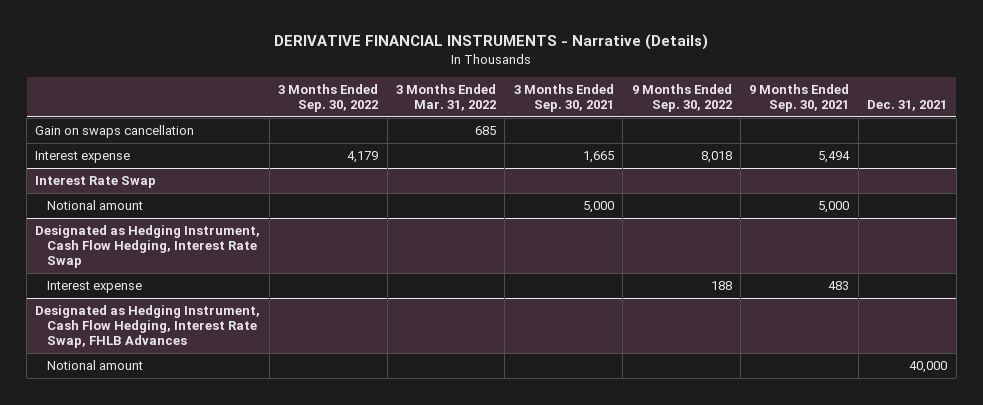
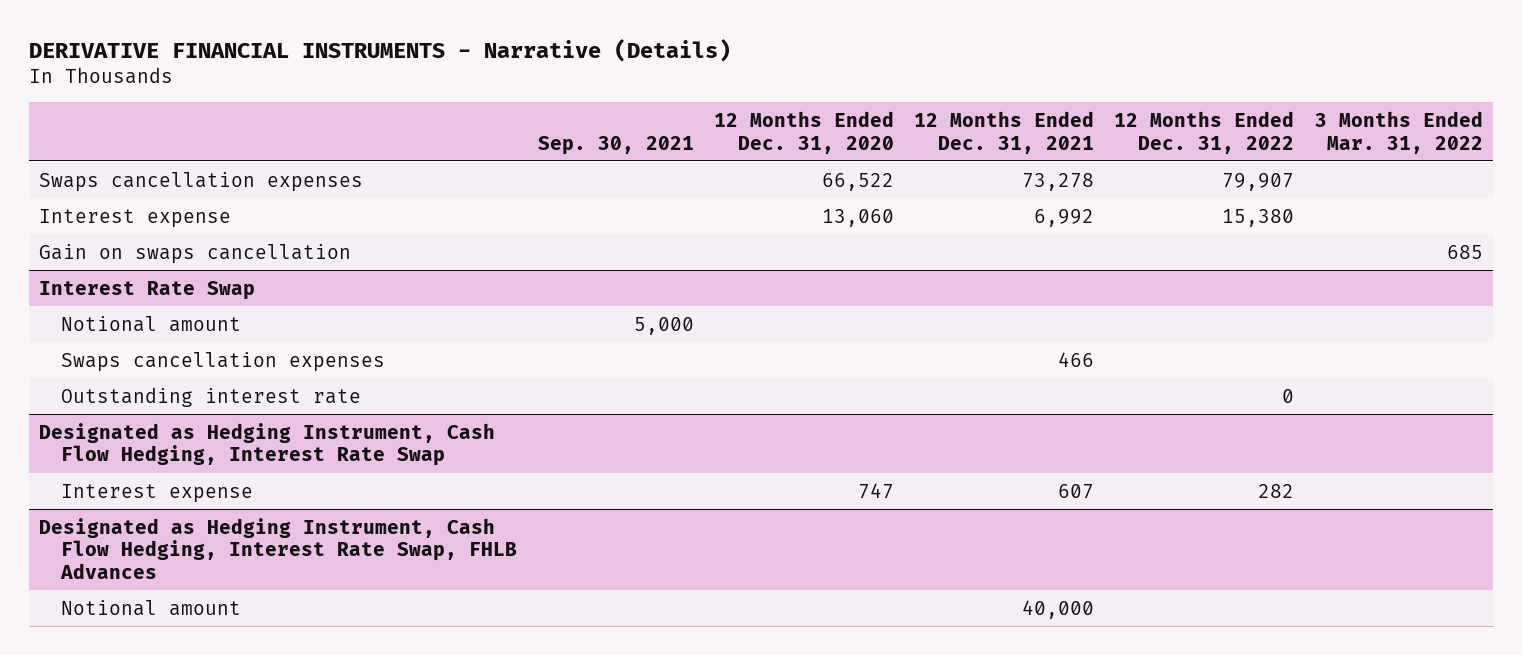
[278,83,379,112] 3 Months Ended Sep. 30, 2022 -> none
[513,83,614,112] 3 Months Ended Sep. 30, 2021 -> none
[631,83,732,112] 9 Months Ended Sep. 30, 2022 -> none
[749,83,850,112] 9 Months Ended Sep. 30, 2021 -> none
[867,99,948,111] Dec. 31, 2021 -> none
none -> [537,135,694,155] Sep. 30, 2021
none -> [713,110,894,154] 12 Months Ended Dec. 31, 2020
none -> [914,110,1095,154] 12 Months Ended Dec. 31, 2021
none -> [1114,110,1295,154] 12 Months Ended Dec. 31, 2022
none -> [39,171,364,192] Swaps cancellation expenses
[35,125,195,139] Gain on swaps cancellation -> [39,243,352,264] Gain on swaps cancellation
none -> [61,351,386,372] Swaps cancellation expenses
none -> [61,386,362,407] Outstanding interest rate

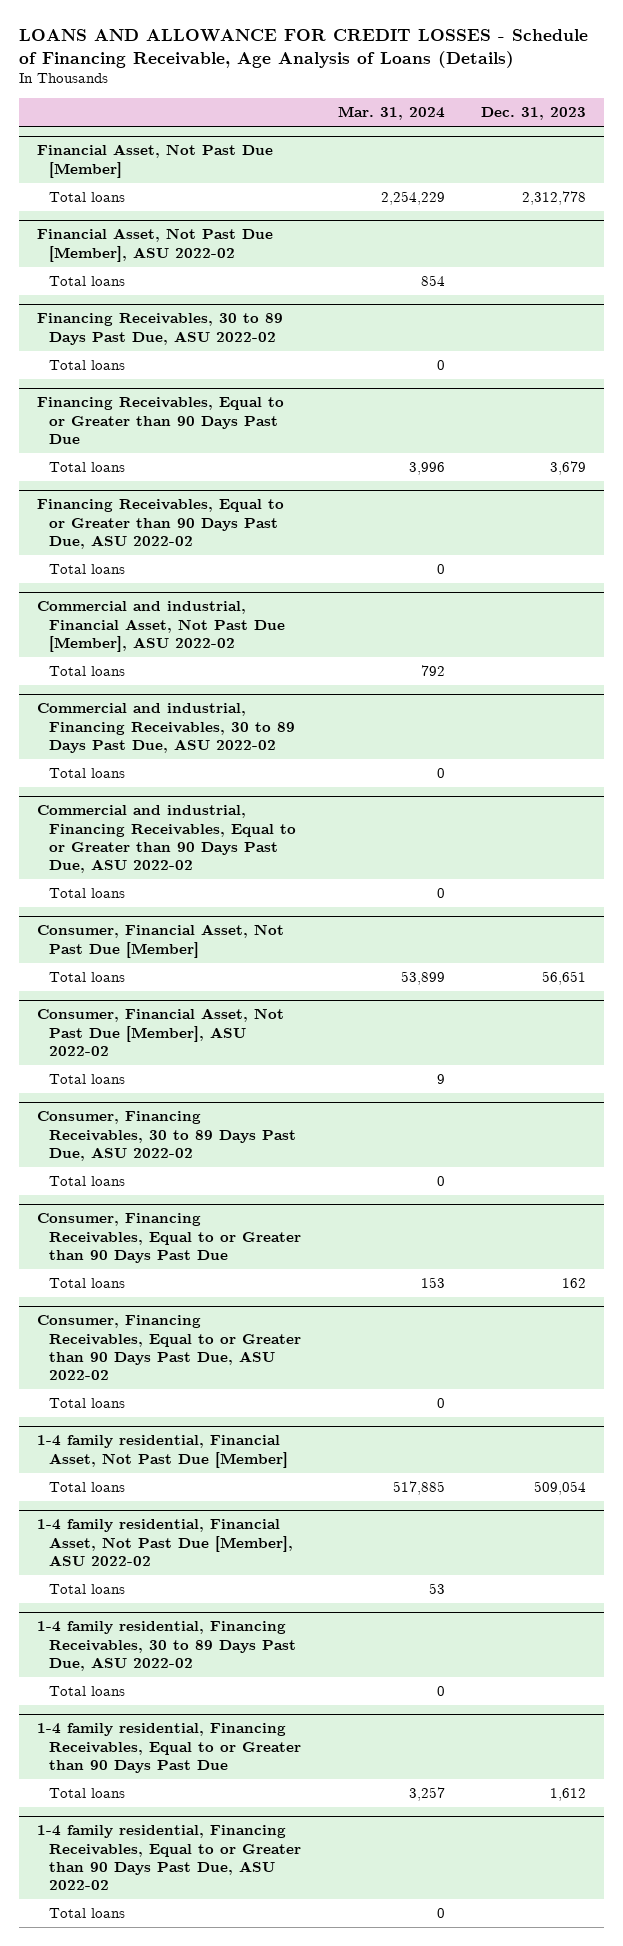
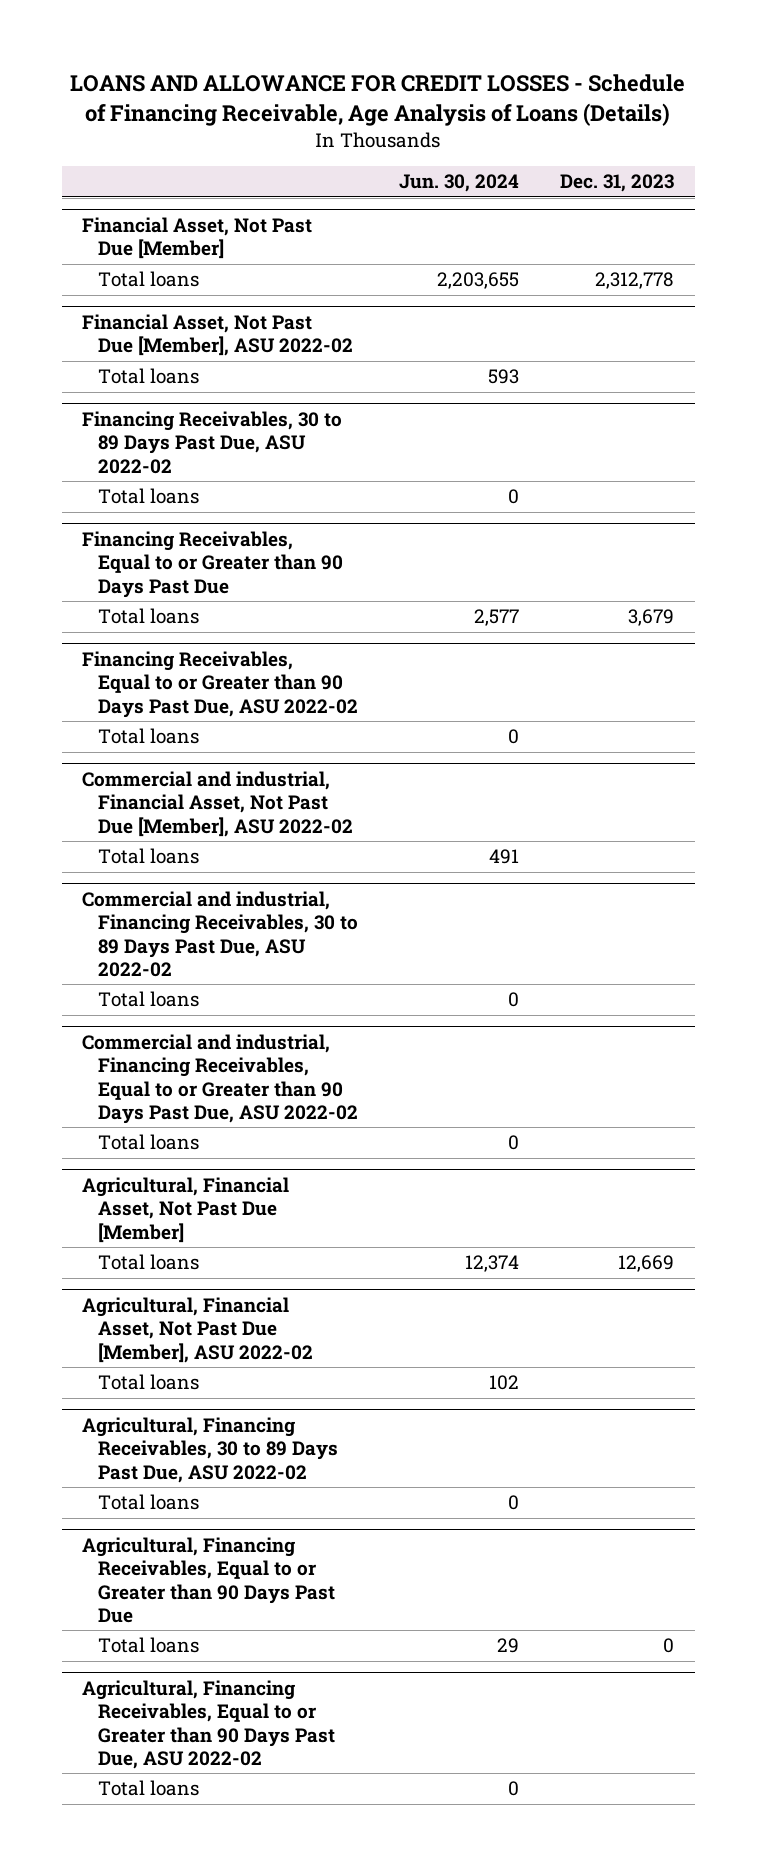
[337,106,445,121] Mar. 31, 2024 -> none
none -> [399,174,520,193] Jun. 30, 2024
[37,924,285,958] Consumer, Financial Asset, Not Past Due [Member] -> [82,1176,290,1243] Agricultural, Financial Asset, Not Past Due [Member]
[541,971,586,986] 56,651 -> [618,1255,675,1273] 12,669
[37,1008,285,1056] Consumer, Financial Asset, Not Past Due [Member], ASU 2022-02 -> [82,1296,313,1363] Agricultural, Financial Asset, Not Past Due [Member], ASU 2022-02
[37,1111,297,1161] Consumer, Financing Receivables, 30 to 89 Days Past Due, ASU 2022-02 -> [82,1416,338,1483] Agricultural, Financing Receivables, 30 to 89 Days Past Due, ASU 2022-02
[37,1213,302,1263] Consumer, Financing Receivables, Equal to or Greater than 90 Days Past Due -> [82,1536,335,1623] Agricultural, Financing Receivables, Equal to or Greater than 90 Days Past Due
[561,1278,586,1289] 162 -> [663,1638,675,1654] 0
[37,1315,302,1381] Consumer, Financing Receivables, Equal to or Greater than 90 Days Past Due, ASU 2022-02 -> [82,1679,335,1769] Agricultural, Financing Receivables, Equal to or Greater than 90 Days Past Due, ASU 2022-02
[37,1435,289,1468] 1-4 family residential, Financial Asset, Not Past Due [Member] -> none
[49,1482,126,1493] Total loans -> none
[37,1519,294,1566] 1-4 family residential, Financial Asset, Not Past Due [Member], ASU 2022-02 -> none
[49,1584,126,1595] Total loans -> none
[37,1621,297,1671] 1-4 family residential, Financing Receivables, 30 to 89 Days Past Due, ASU 2022-02 -> none
[49,1686,126,1697] Total loans -> none
[37,1723,302,1773] 1-4 family residential, Financing Receivables, Equal to or Greater than 90 Days Past Due -> none
[49,1788,126,1799] Total loans -> none
[37,1825,302,1891] 1-4 family residential, Financing Receivables, Equal to or Greater than 90 Days Past Due, ASU 2022-02 -> none
[49,1908,126,1919] Total loans -> none

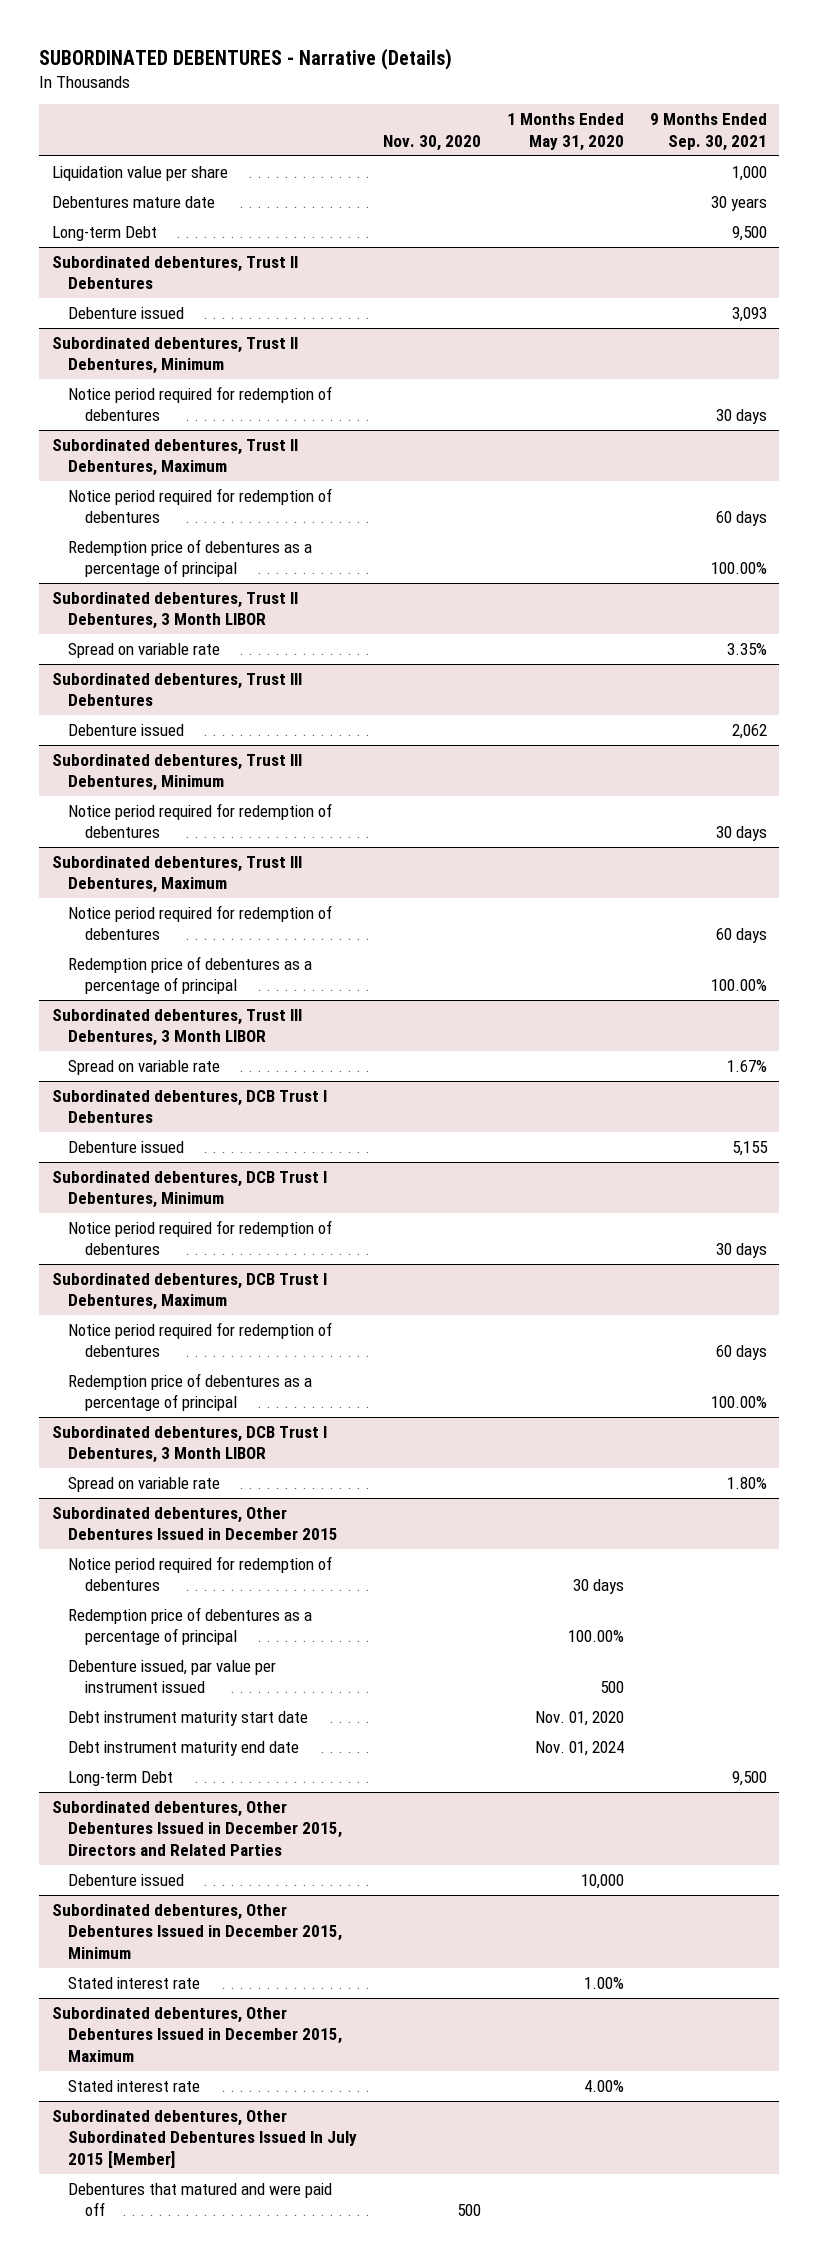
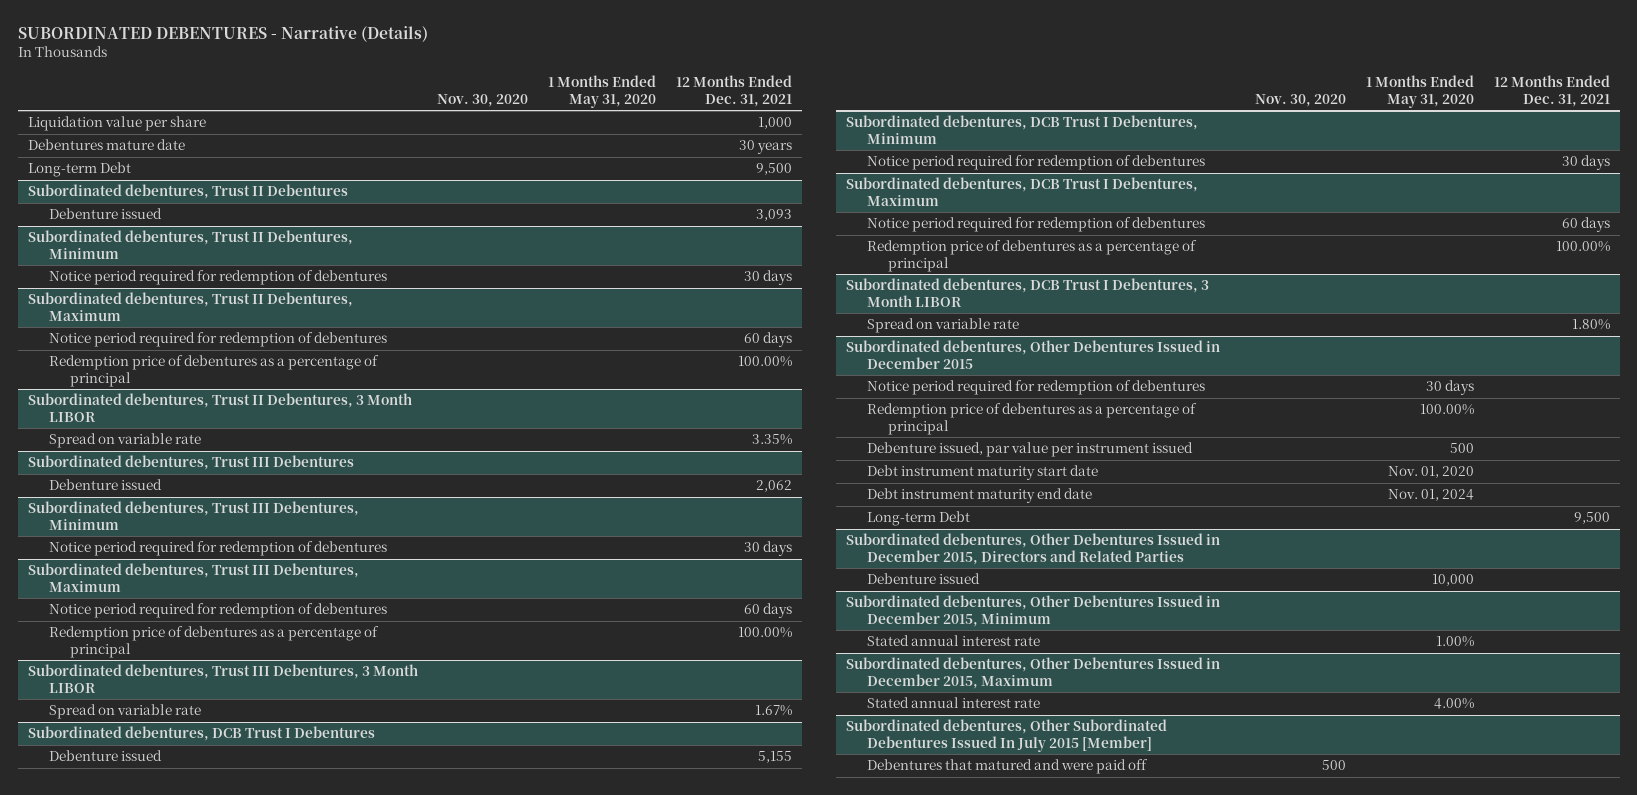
[649,113,767,151] 9 Months Ended Sep. 30, 2021 -> none
none -> [675,75,792,107] 12 Months Ended Dec. 31, 2021
[68,1976,201,1989] Stated interest rate -> [866,635,1040,647] Stated annual interest rate
[68,2079,201,2092] Stated interest rate -> [866,697,1040,709] Stated annual interest rate

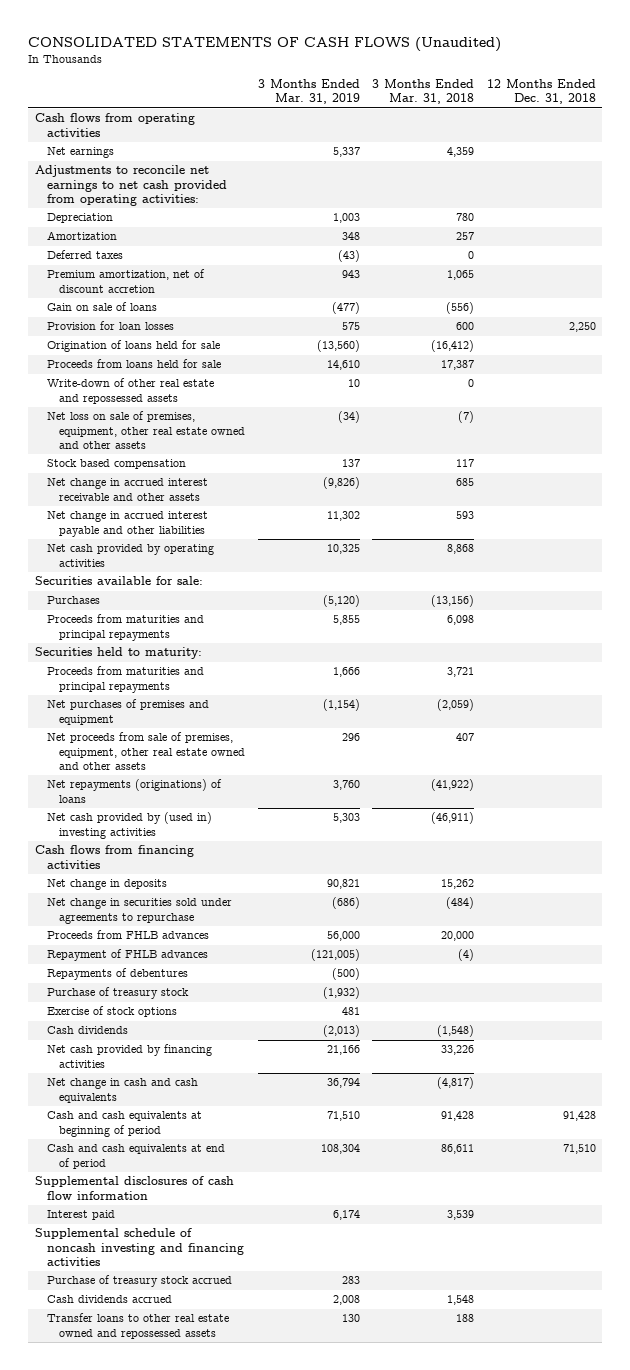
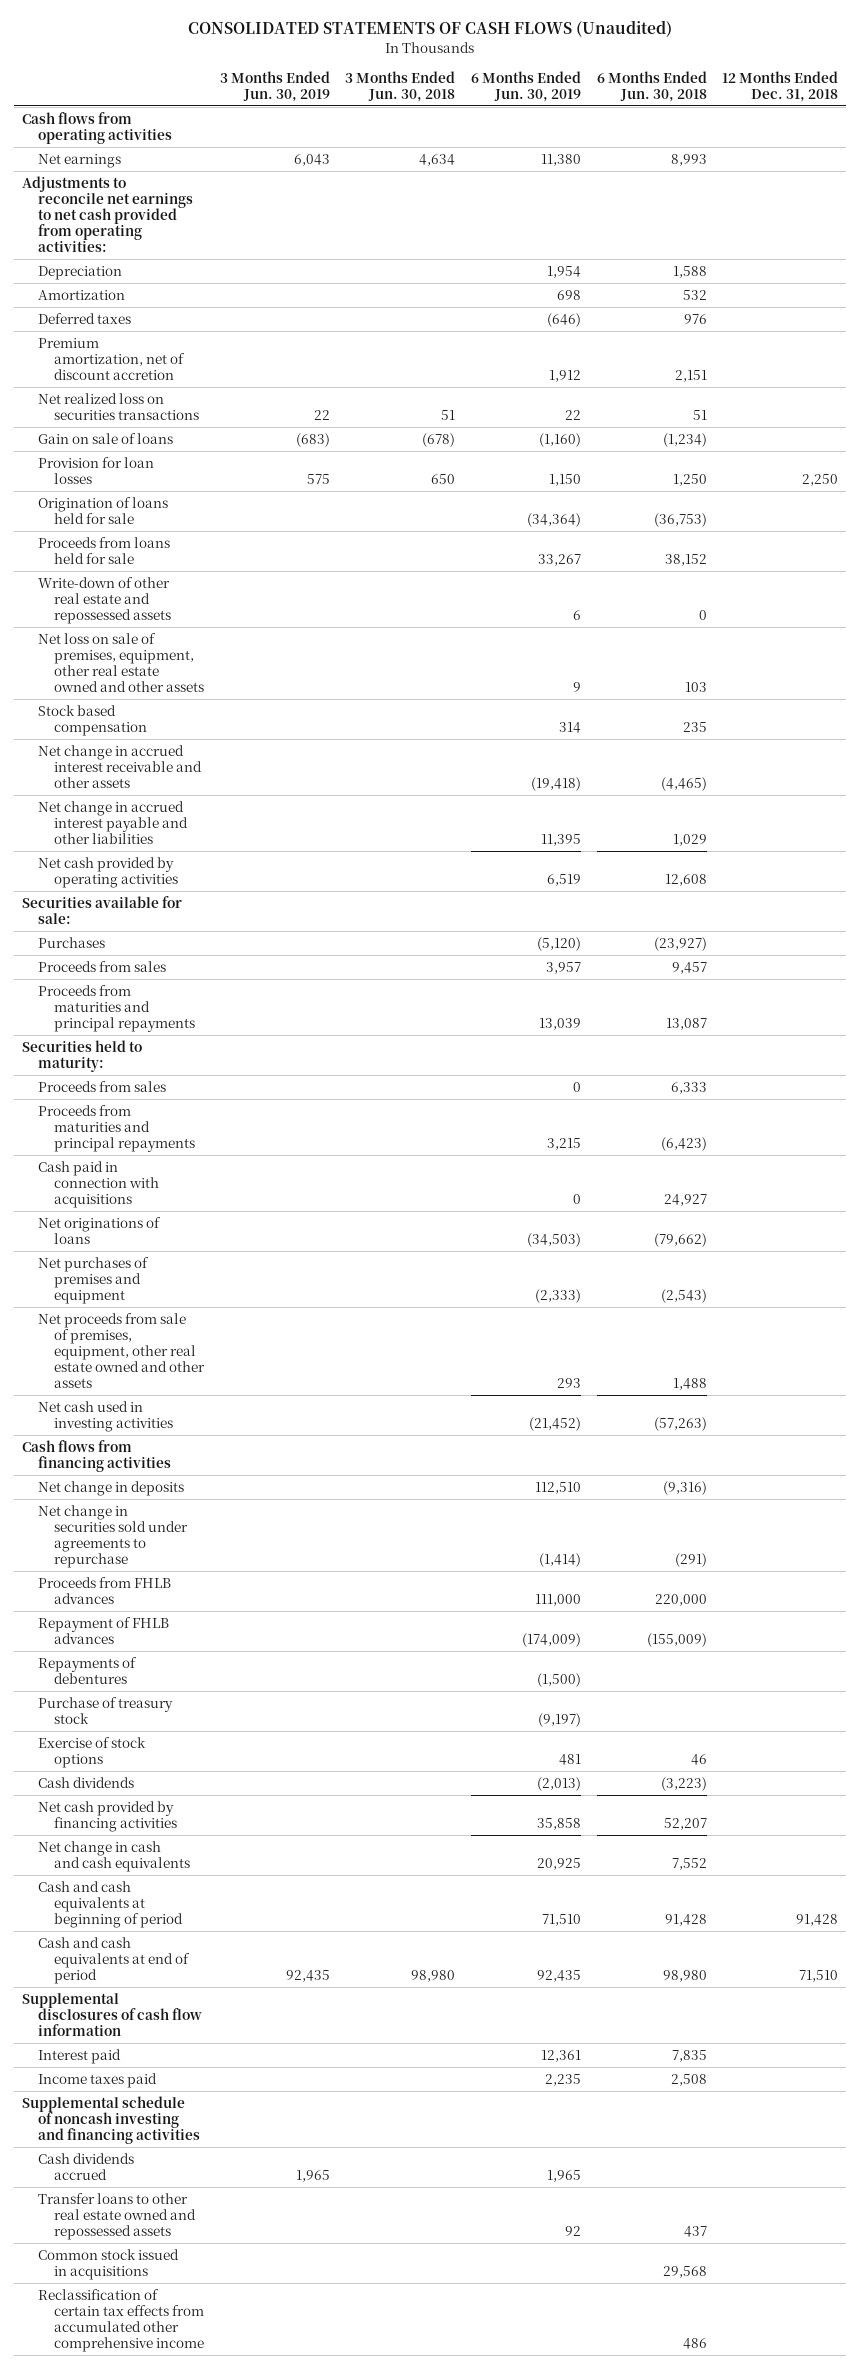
[257,78,360,105] 3 Months Ended Mar. 31, 2019 -> none
[372,78,475,105] 3 Months Ended Mar. 31, 2018 -> none
none -> [219,70,330,102] 3 Months Ended Jun. 30, 2019
none -> [345,70,456,102] 3 Months Ended Jun. 30, 2018
none -> [471,70,582,102] 6 Months Ended Jun. 30, 2019
none -> [596,70,707,102] 6 Months Ended Jun. 30, 2018
none -> [37,392,200,420] Net realized loss on securities transactions
none -> [37,960,166,972] Proceeds from sales
none -> [37,1080,166,1092] Proceeds from sales
none -> [37,1160,160,1209] Cash paid in connection with acquisitions
none -> [37,1216,161,1244] Net originations of loans
[46,779,222,803] Net repayments (originations) of loans -> none
[46,812,212,839] Net cash provided by (used in) investing activities -> [37,1400,174,1432] Net cash used in investing activities
none -> [37,2072,157,2088] Income taxes paid
[46,1275,232,1288] Purchase of treasury stock accrued -> none
none -> [37,2248,179,2280] Common stock issued in acquisitions
none -> [37,2288,205,2353] Reclassification of certain tax effects from accumulated other comprehensive income

